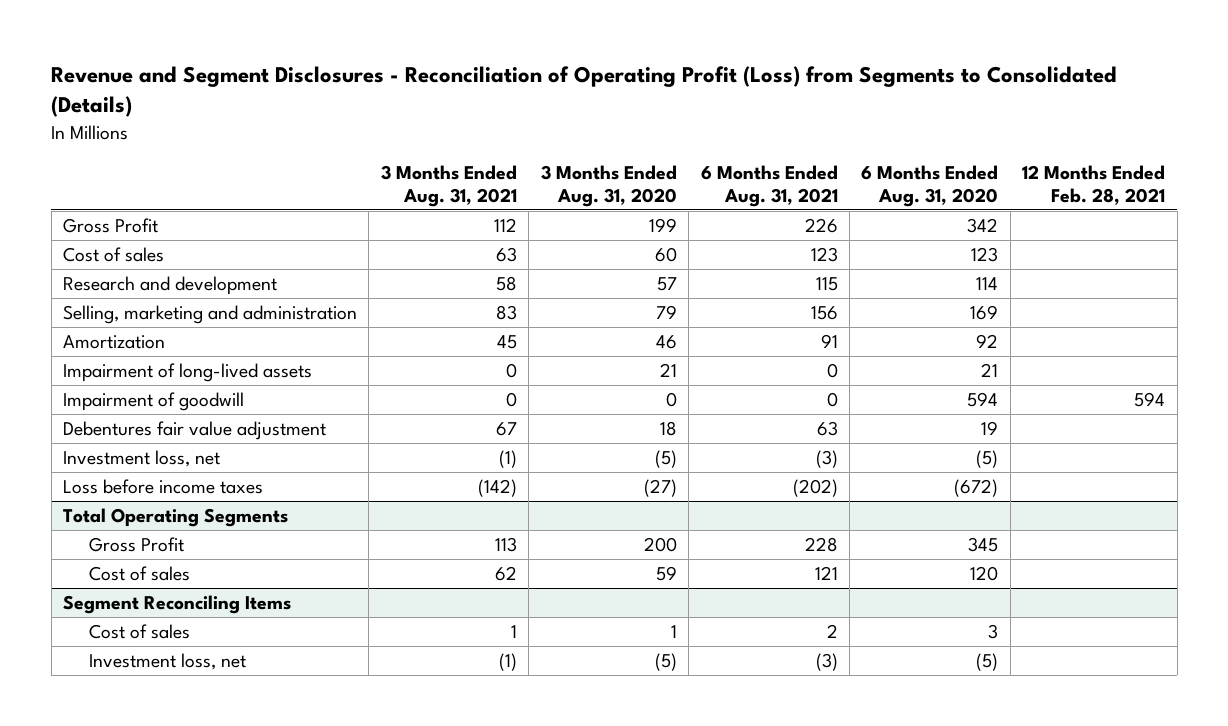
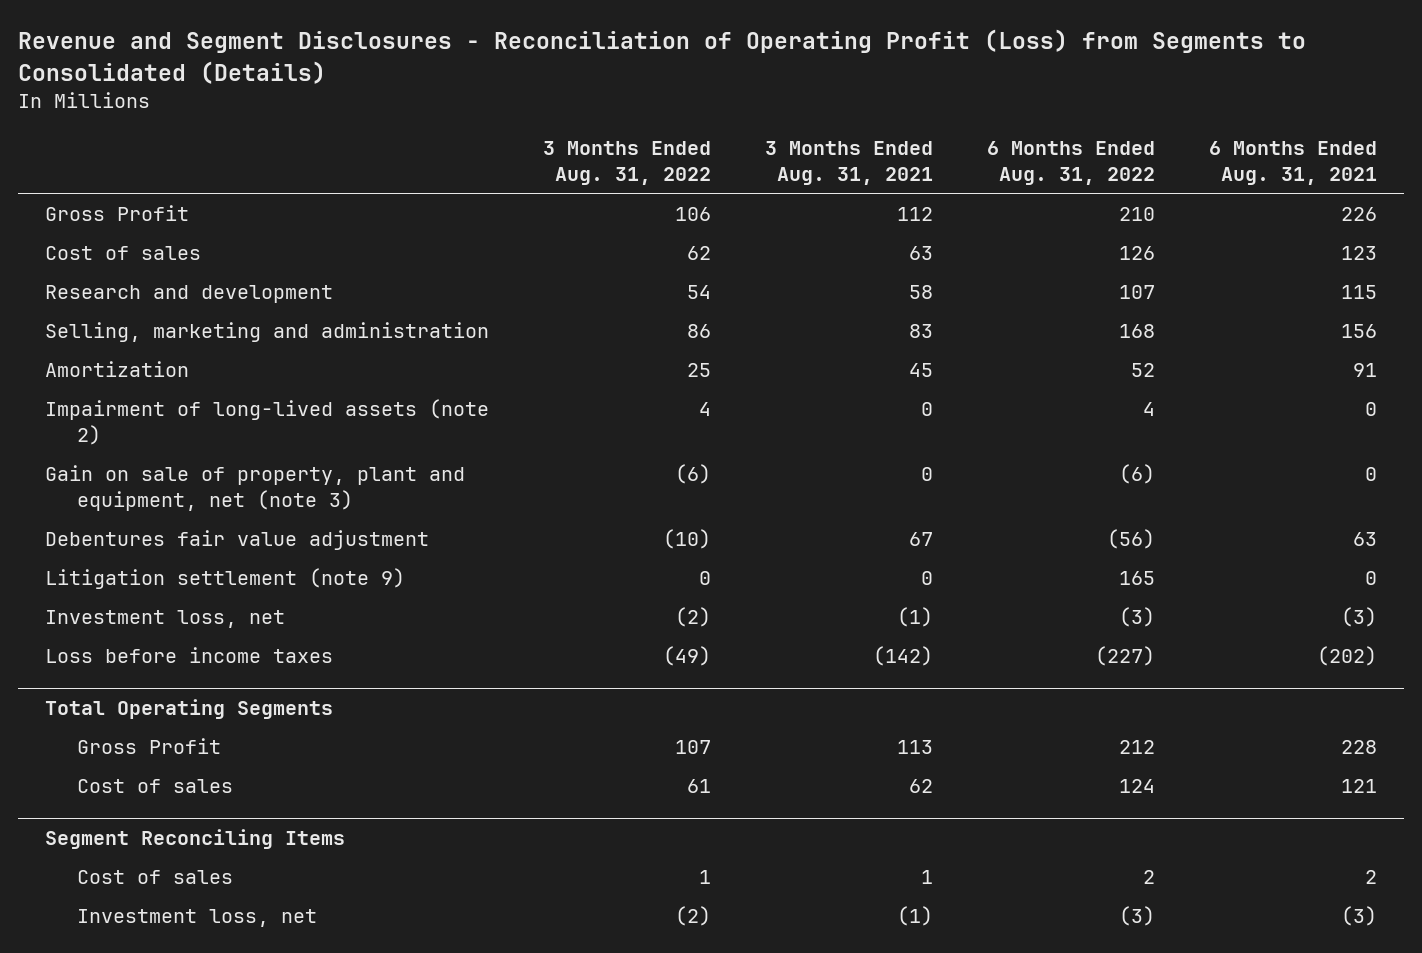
[540,164,677,207] 3 Months Ended Aug. 31, 2020 -> none
[861,164,999,207] 6 Months Ended Aug. 31, 2020 -> none
[1022,164,1166,205] 12 Months Ended Feb. 28, 2021 -> none
none -> [543,140,712,185] 3 Months Ended Aug. 31, 2022
none -> [987,140,1156,185] 6 Months Ended Aug. 31, 2022
[63,391,245,411] Impairment of goodwill -> none
[63,362,313,382] Impairment of long-lived assets -> [44,399,489,446] Impairment of long-lived assets (note 2)
none -> [44,465,465,512] Gain on sale of property, plant and equipment, net (note 3)
none -> [44,568,405,590] Litigation settlement (note 9)

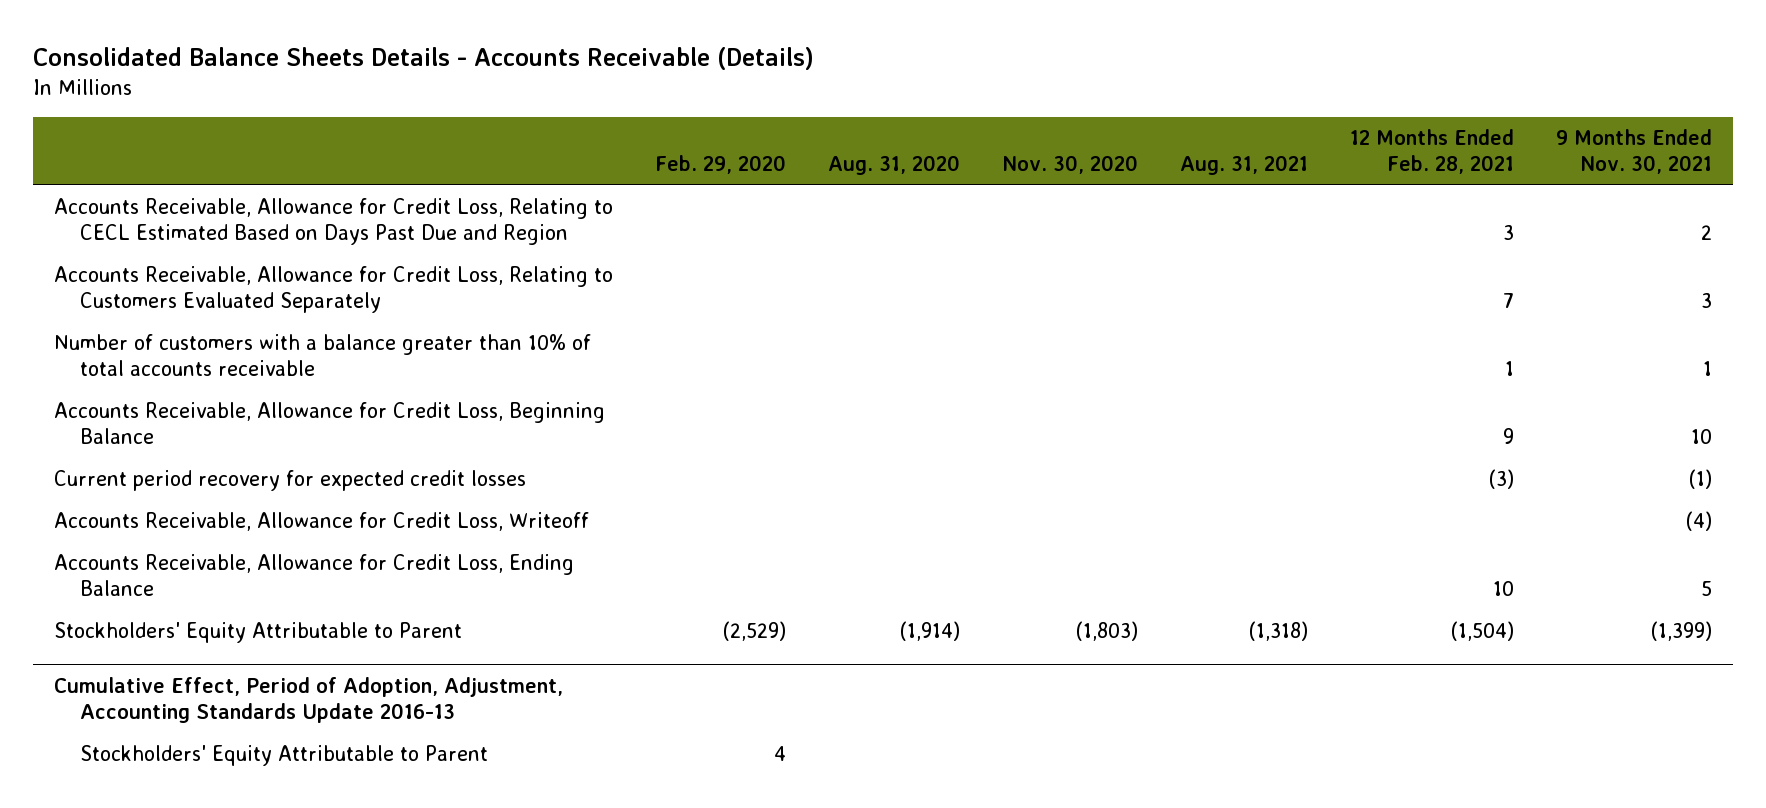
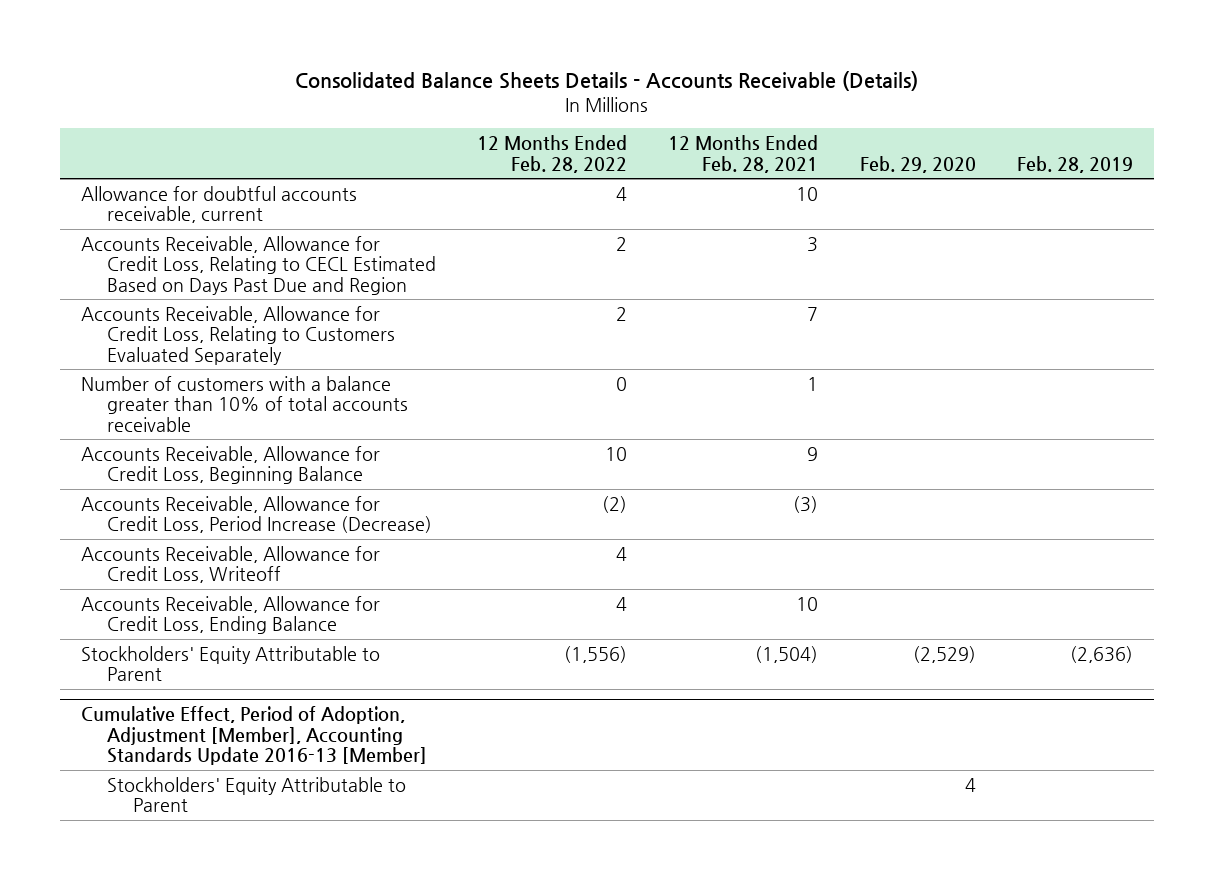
[827,154,960,175] Aug. 31, 2020 -> none
[1001,154,1138,174] Nov. 30, 2020 -> none
[1180,154,1309,175] Aug. 31, 2021 -> none
[1556,129,1713,174] 9 Months Ended Nov. 30, 2021 -> none
none -> [477,135,628,173] 12 Months Ended Feb. 28, 2022
none -> [1016,155,1133,173] Feb. 28, 2019
none -> [80,185,357,224] Allowance for doubtful accounts receivable, current
[53,470,526,492] Current period recovery for expected credit losses -> [80,495,432,534] Accounts Receivable, Allowance for Credit Loss, Period Increase (Decrease)
[53,677,563,724] Cumulative Effect, Period of Adoption, Adjustment, Accounting Standards Update 2016-13 -> [80,706,427,766] Cumulative Effect, Period of Adoption, Adjustment [Member], Accounting Standards Update 2016-13 [Member]

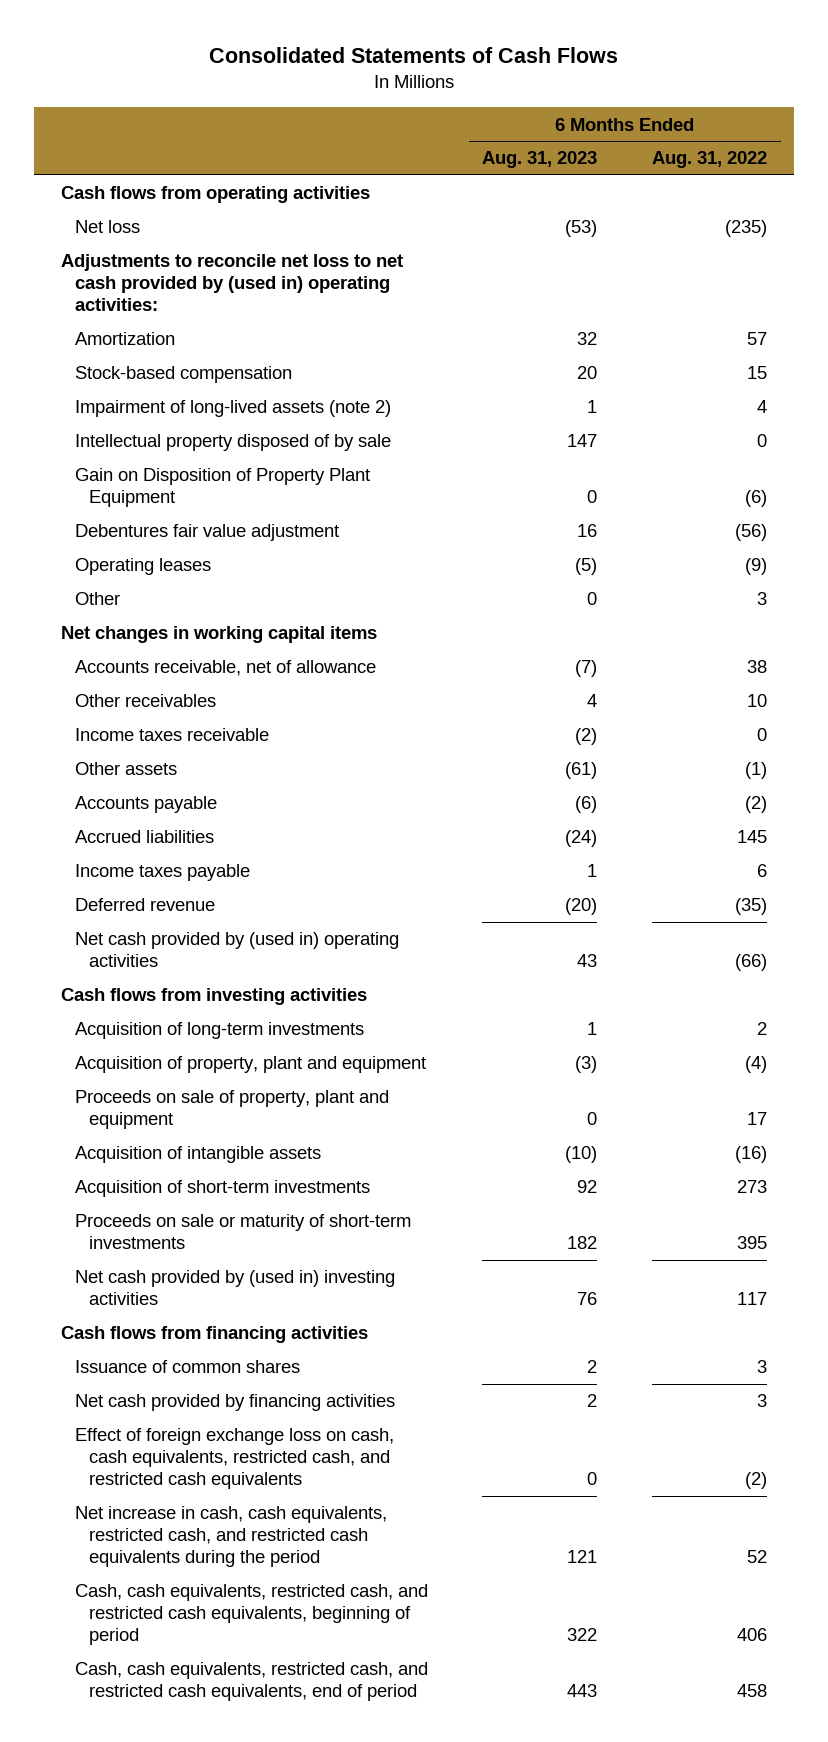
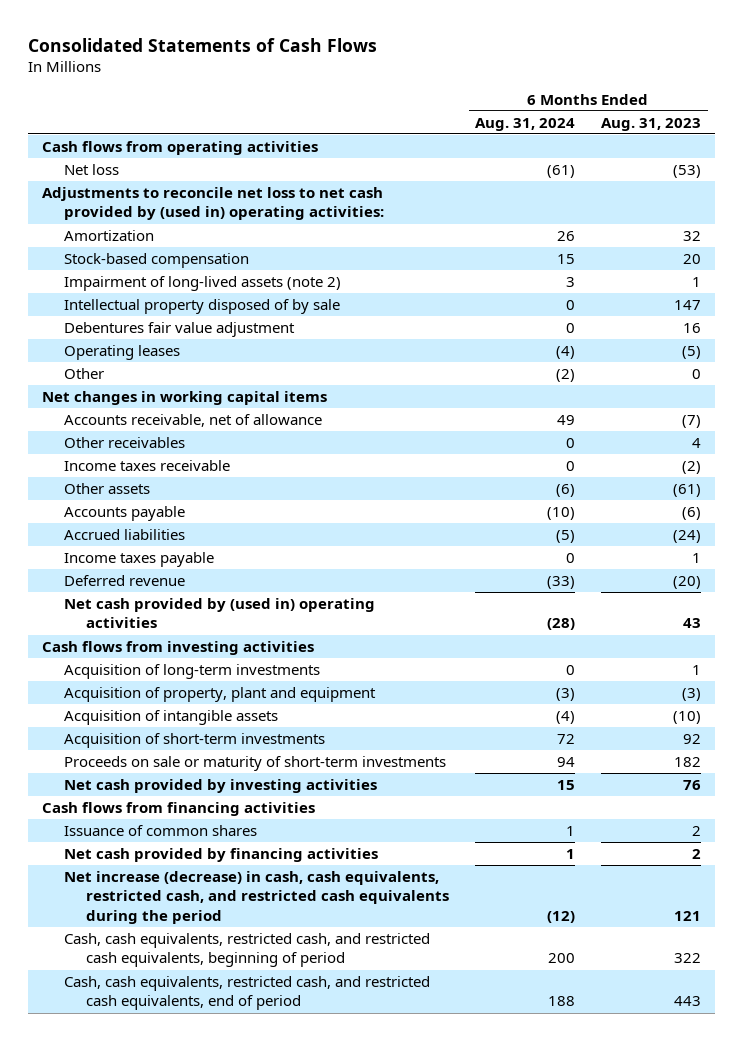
[651,151,767,169] Aug. 31, 2022 -> none
none -> [475,117,576,131] Aug. 31, 2024
[74,468,370,508] Gain on Disposition of Property Plant Equipment -> none
[74,1090,389,1130] Proceeds on sale of property, plant and equipment -> none
[74,1270,395,1306] Net cash provided by (used in) investing activities -> [63,779,377,794] Net cash provided by investing activities
[74,1428,394,1490] Effect of foreign exchange loss on cash, cash equivalents, restricted cash, and restricted cash equivalents -> none
[74,1506,387,1568] Net increase in cash, cash equivalents, restricted cash, and restricted cash equivalents during the period -> [63,871,449,924] Net increase (decrease) in cash, cash equivalents, restricted cash, and restricted cash equivalents during the period

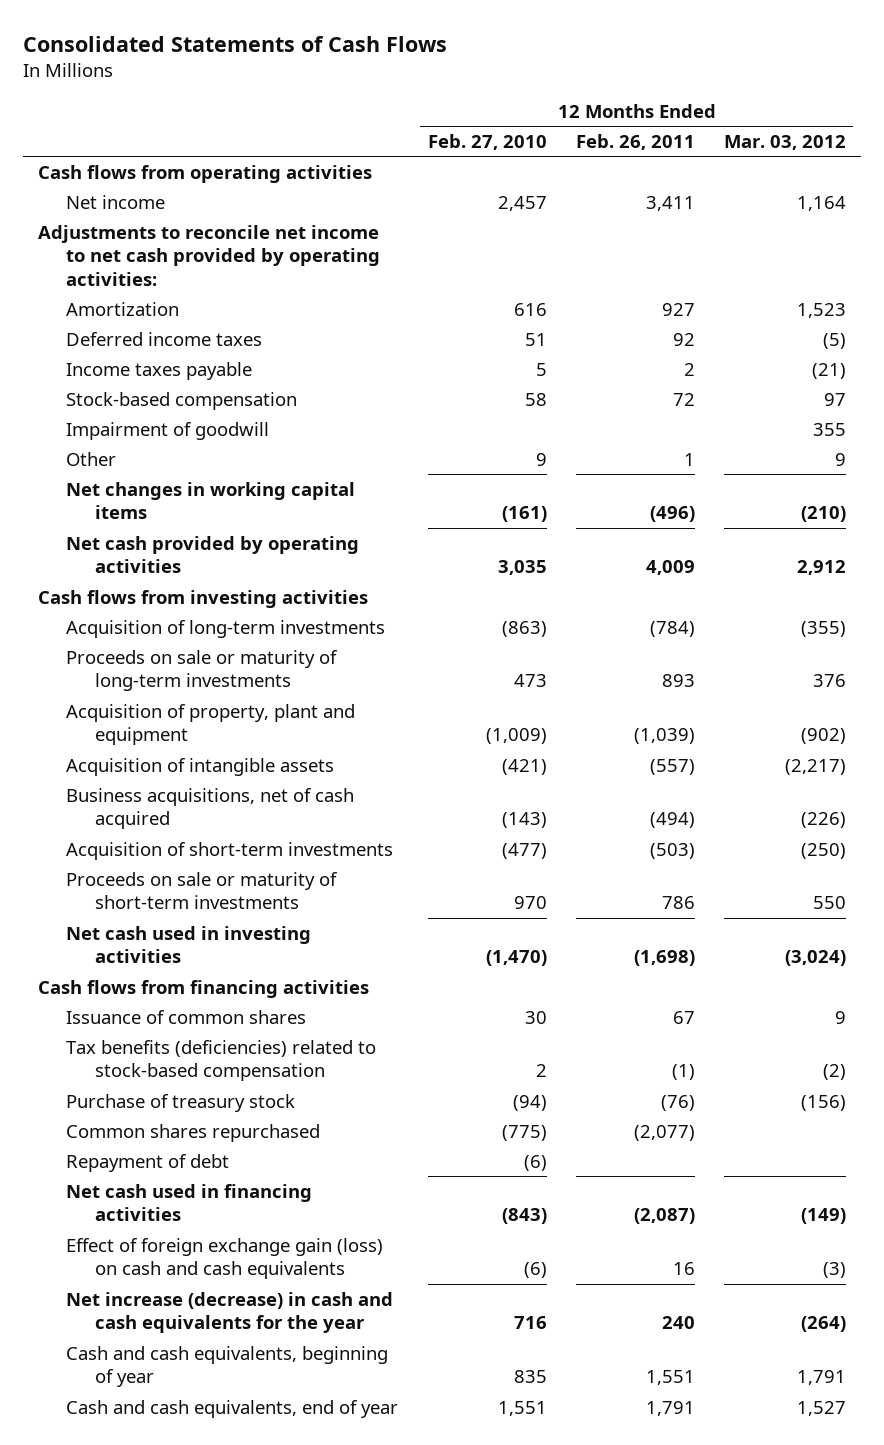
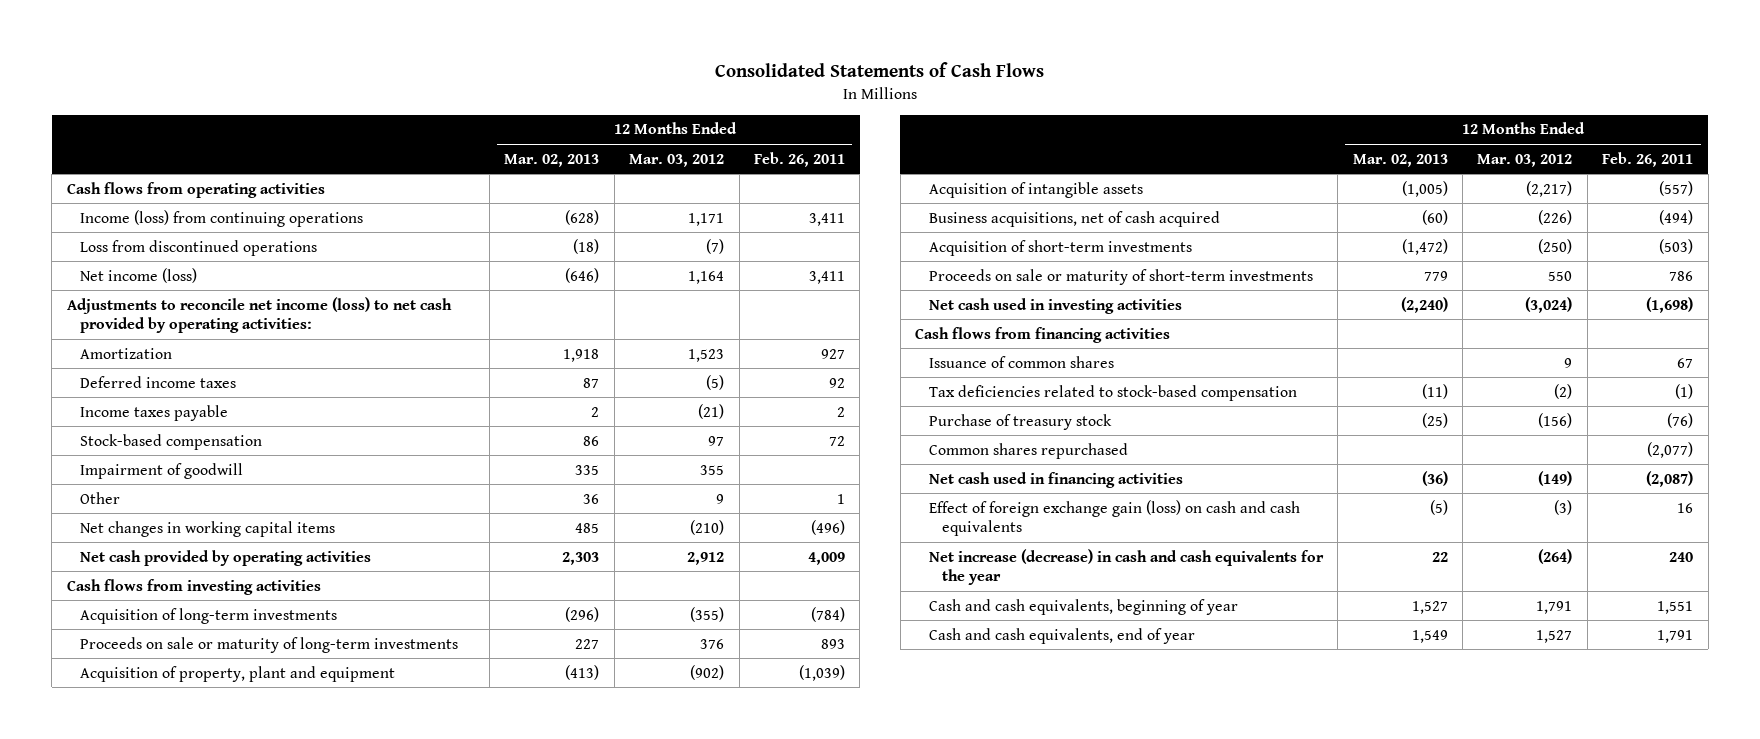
[427,133,547,150] Feb. 27, 2010 -> none
none -> [504,153,600,167] Mar. 02, 2013
none -> [80,209,364,227] Income (loss) from continuing operations
none -> [80,239,318,256] Loss from discontinued operations
[66,194,166,209] Net income -> [80,267,198,283] Net income (loss)
[37,224,381,286] Adjustments to reconcile net income to net cash provided by operating activities: -> [66,296,452,334] Adjustments to reconcile net income (loss) to net cash provided by operating activities:
[66,1039,377,1082] Tax benefits (deficiencies) related to stock-based compensation -> [928,384,1297,401] Tax deficiencies related to stock-based compensation
[66,1153,230,1172] Repayment of debt -> none

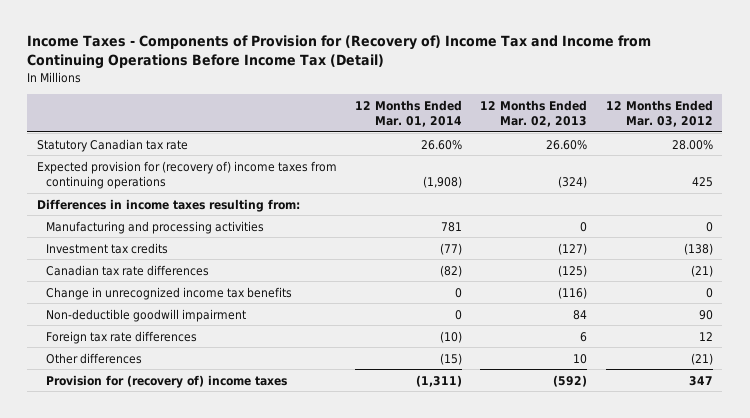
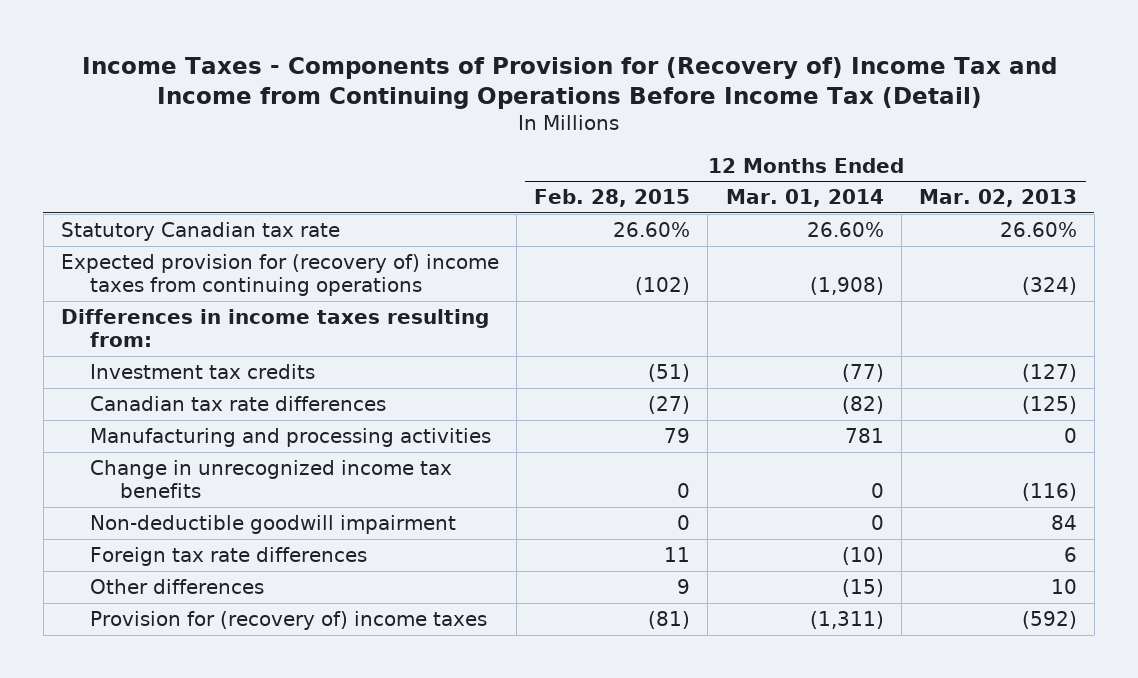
[605,99,713,128] 12 Months Ended Mar. 03, 2012 -> none
none -> [534,189,691,208] Feb. 28, 2015
[45,220,264,234] Manufacturing and processing activities -> [90,427,492,447] Manufacturing and processing activities

